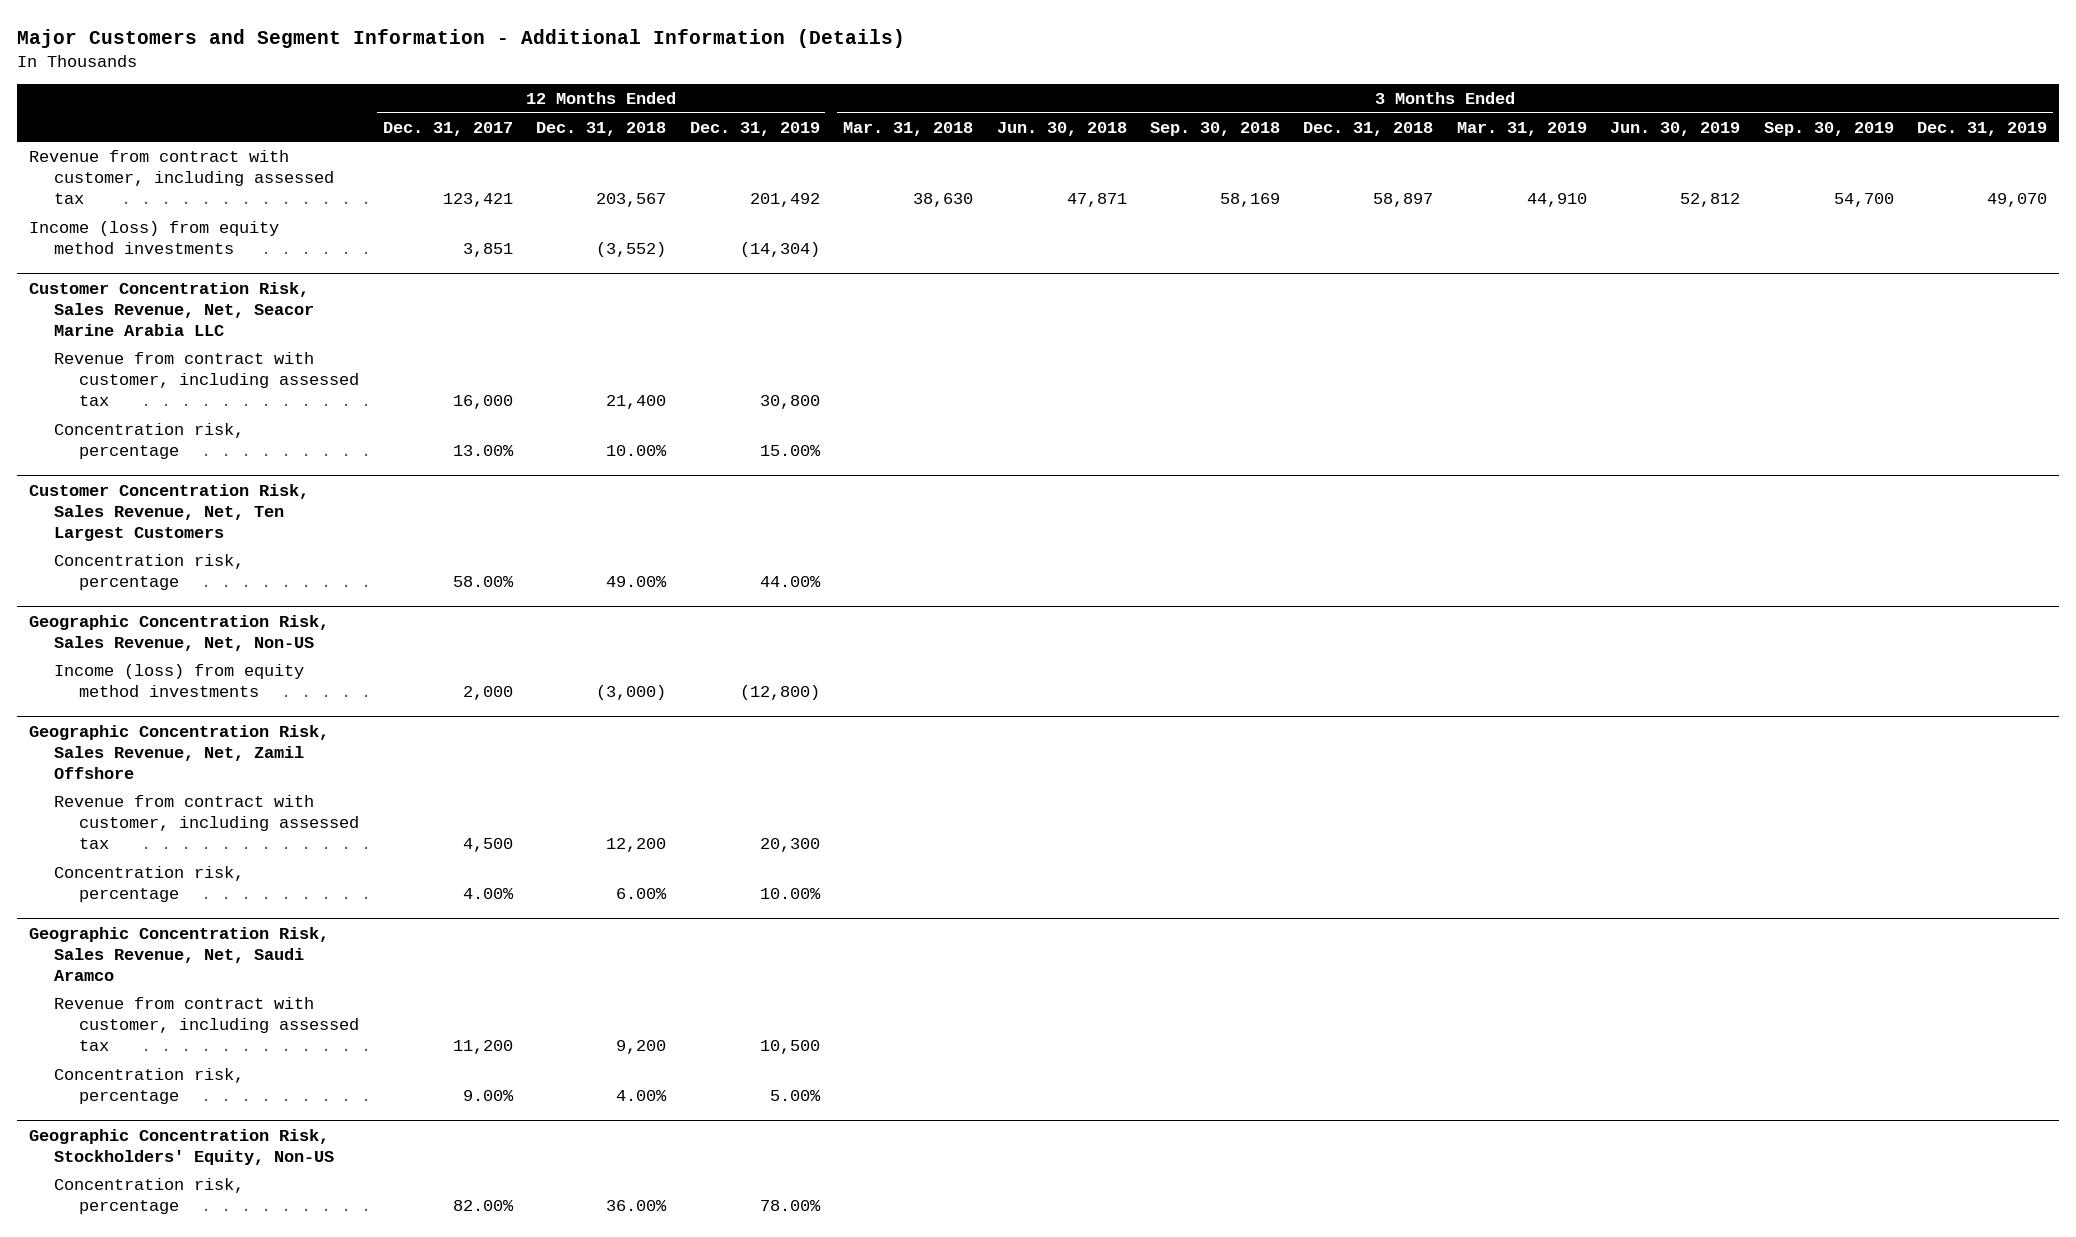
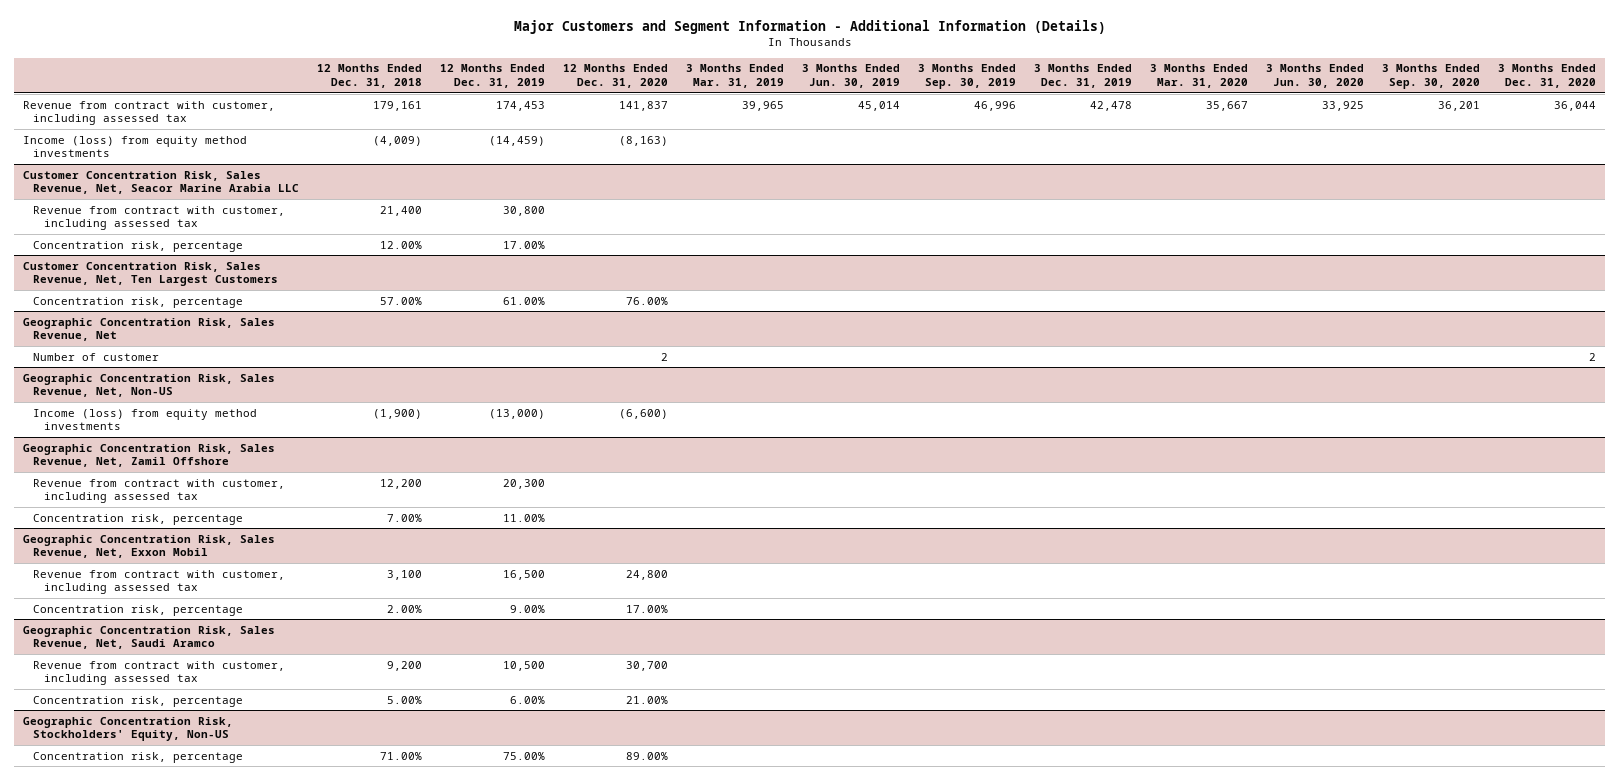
[382,121,513,136] Dec. 31, 2017 -> none
[843,121,974,136] Mar. 31, 2018 -> none
[996,121,1127,136] Jun. 30, 2018 -> none
[1149,121,1280,136] Sep. 30, 2018 -> none
[1303,121,1434,136] Dec. 31, 2018 -> none
none -> [563,64,669,88] 12 Months Ended Dec. 31, 2020
none -> [1150,64,1249,88] 3 Months Ended Mar. 31, 2020
none -> [1266,64,1365,88] 3 Months Ended Jun. 30, 2020
none -> [1382,64,1481,89] 3 Months Ended Sep. 30, 2020
none -> [1498,64,1597,88] 3 Months Ended Dec. 31, 2020
[596,193,667,208] 203,567 -> [373,100,423,111] 179,161
[749,193,820,208] 201,492 -> [496,100,546,111] 174,453
[1526,193,1587,208] 44,910 -> [742,100,785,111] 39,965
[1680,193,1741,208] 52,812 -> [858,100,901,111] 45,014
[1833,193,1894,208] 54,700 -> [974,100,1017,111] 46,996
[1987,193,2048,208] 49,070 -> [1090,100,1133,111] 42,478
[596,242,667,258] (3,552) -> [373,135,423,146] (4,009)
[739,242,820,258] (14,304) -> [489,135,546,146] (14,459)
[606,445,668,457] 10.00% -> [380,240,423,249] 12.00%
[759,445,821,457] 15.00% -> [503,240,546,249] 17.00%
[606,576,668,588] 49.00% -> [380,296,423,305] 57.00%
[759,576,821,588] 44.00% -> [503,296,546,305] 61.00%
none -> [23,317,276,342] Geographic Concentration Risk, Sales Revenue, Net
none -> [33,352,160,361] Number of customer
[596,685,667,701] (3,000) -> [373,408,423,419] (1,900)
[739,685,820,701] (12,800) -> [489,408,546,419] (13,000)
[616,888,668,900] 6.00% -> [387,513,423,522] 7.00%
[759,888,821,900] 10.00% -> [503,513,546,522] 11.00%
none -> [23,534,276,559] Geographic Concentration Risk, Sales Revenue, Net, Exxon Mobil
none -> [33,569,286,595] Revenue from contract with customer, including assessed tax
none -> [33,604,244,616] Concentration risk, percentage
[616,1090,668,1102] 4.00% -> [387,695,423,704] 5.00%
[769,1090,821,1102] 5.00% -> [510,695,546,704] 6.00%
[606,1200,668,1212] 36.00% -> [380,751,423,760] 71.00%
[759,1200,821,1212] 78.00% -> [503,751,546,760] 75.00%

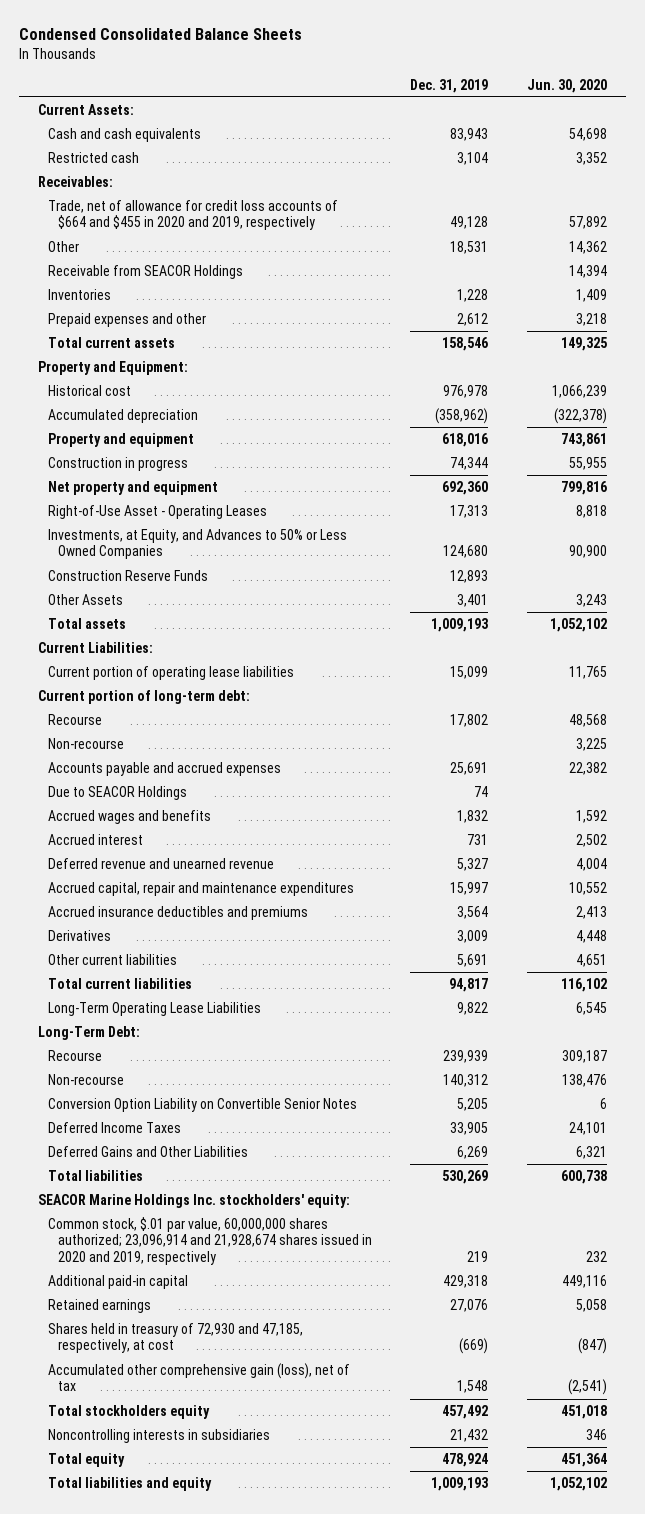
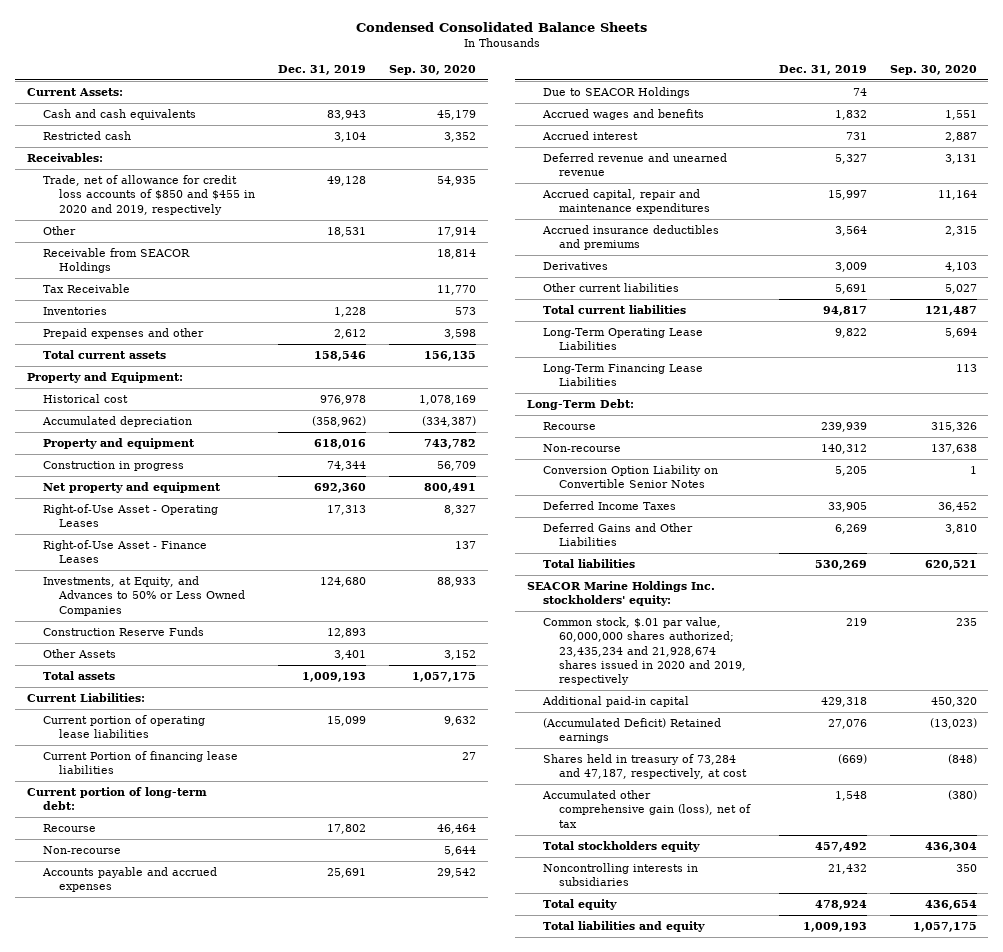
[527,78,608,93] Jun. 30, 2020 -> none
none -> [389,64,477,75] Sep. 30, 2020
[48,199,339,231] Trade, net of allowance for credit loss accounts of $664 and $455 in 2020 and 2019, respectively -> [42,175,256,215] Trade, net of allowance for credit loss accounts of $850 and $455 in 2020 and 2019, respectively
none -> [42,284,130,294] Tax Receivable
none -> [42,540,207,564] Right-of-Use Asset - Finance Leases
none -> [42,751,238,775] Current Portion of financing lease liabilities
none -> [543,364,704,387] Long-Term Financing Lease Liabilities
[48,1216,372,1265] Common stock, $.01 par value, 60,000,000 shares authorized; 23,096,914 and 21,928,674 shares issued in 2020 and 2019, respectively -> [543,617,747,686] Common stock, $.01 par value, 60,000,000 shares authorized; 23,435,234 and 21,928,674 shares issued in 2020 and 2019, respectively
[48,1298,152,1313] Retained earnings -> [543,718,722,744] (Accumulated Deficit) Retained earnings
[48,1322,304,1354] Shares held in treasury of 72,930 and 47,185, respectively, at cost -> [543,754,748,780] Shares held in treasury of 73,284 and 47,187, respectively, at cost

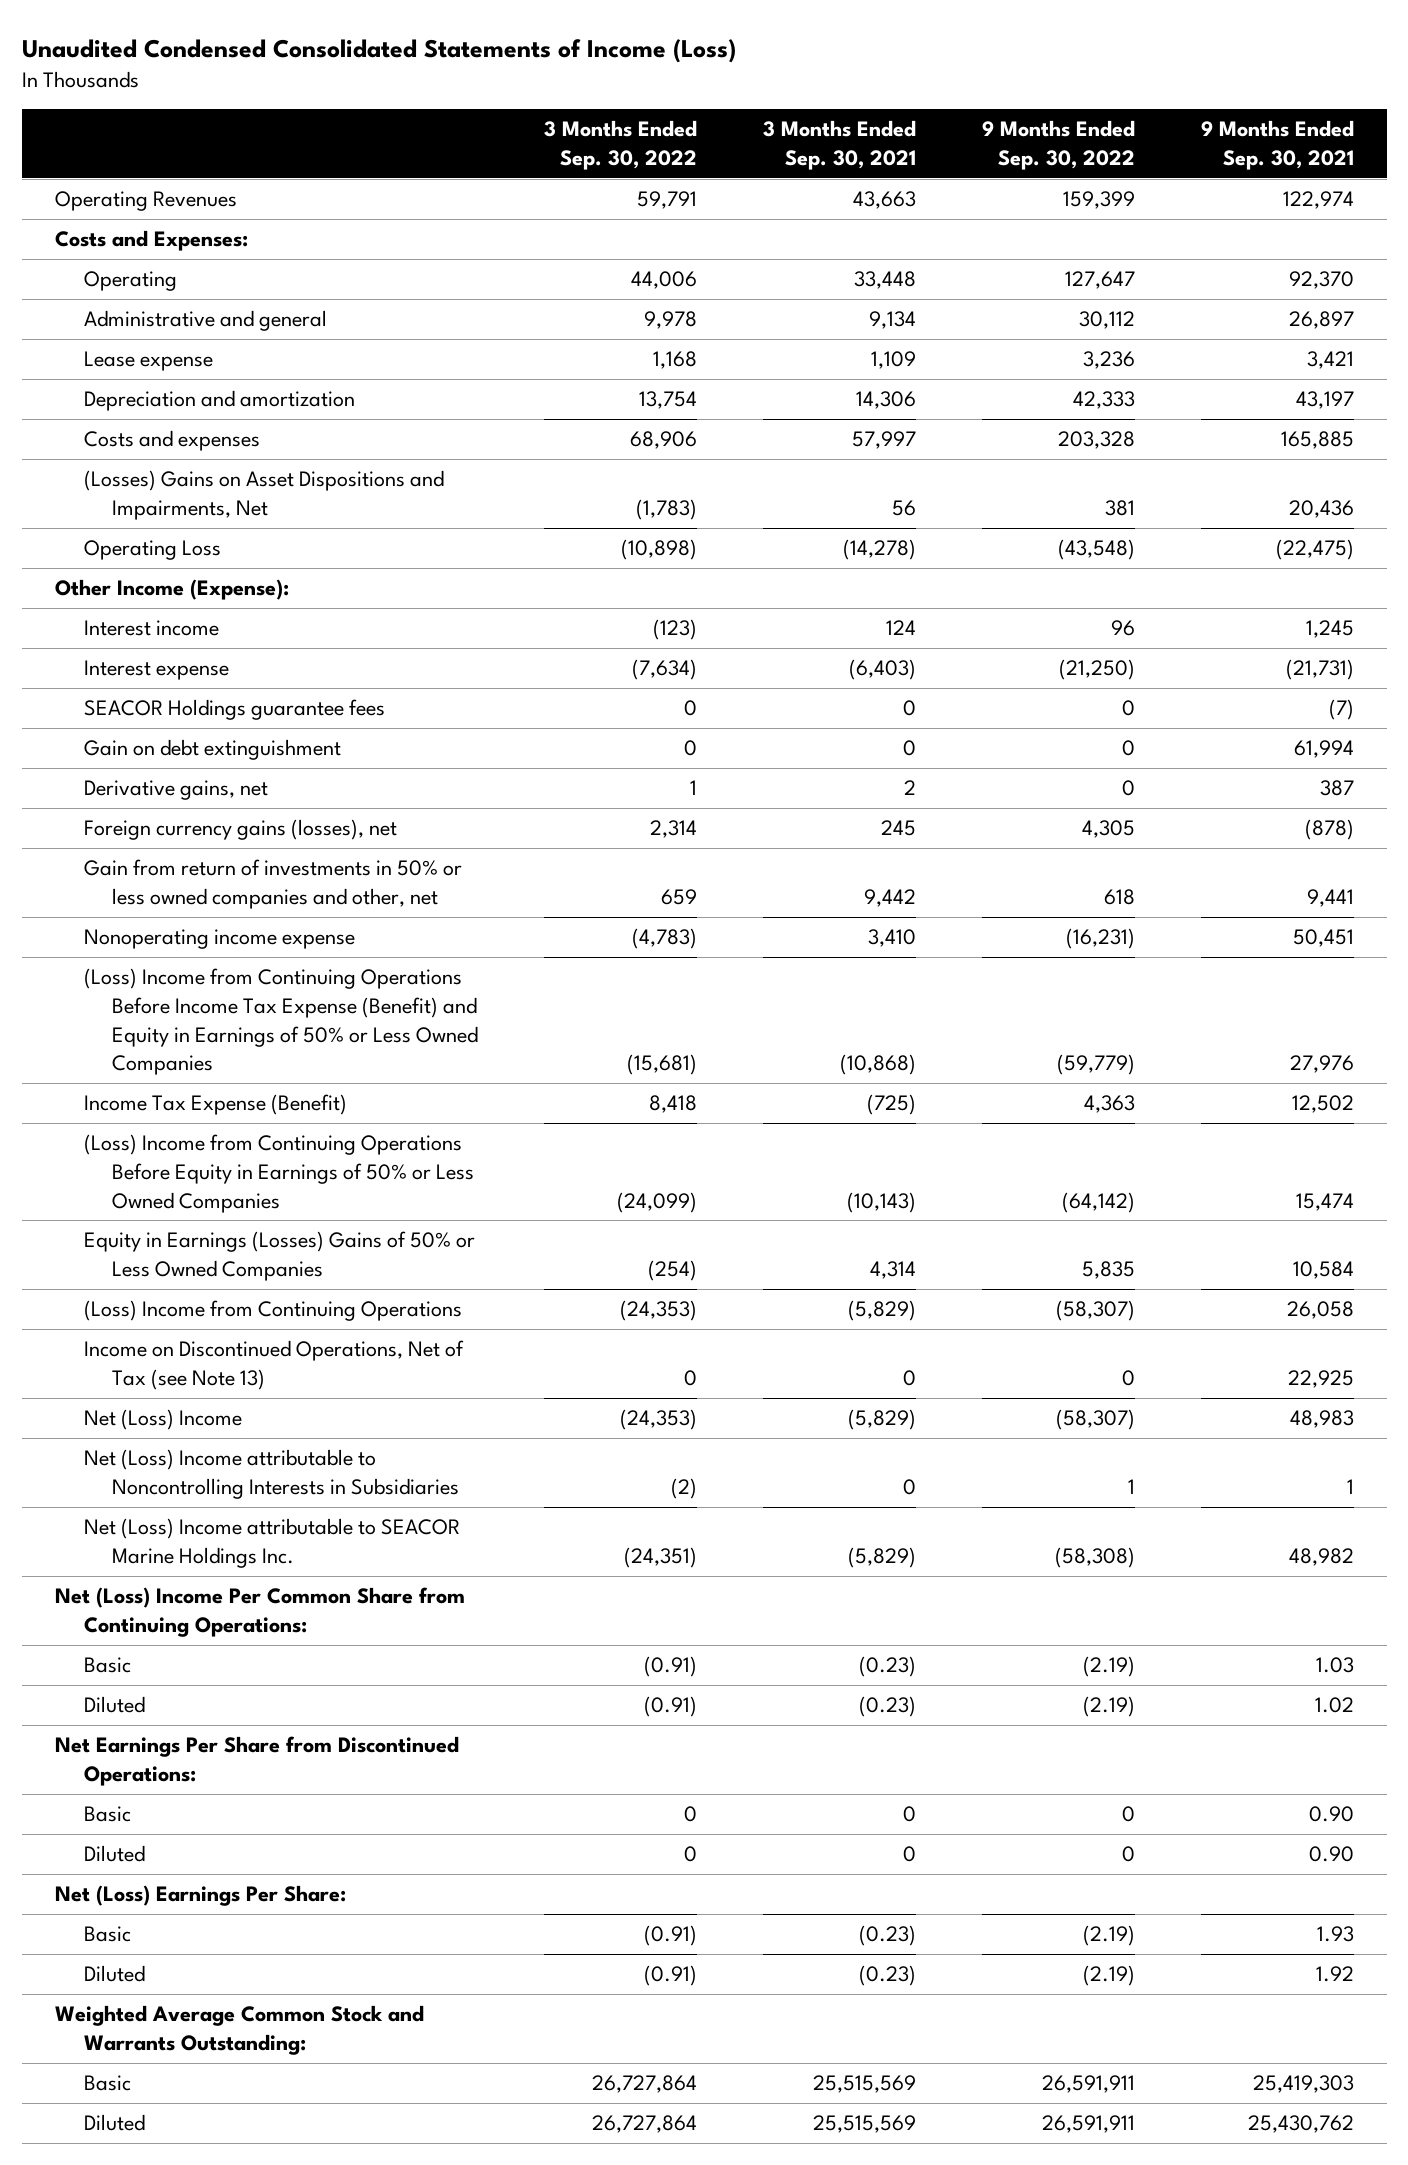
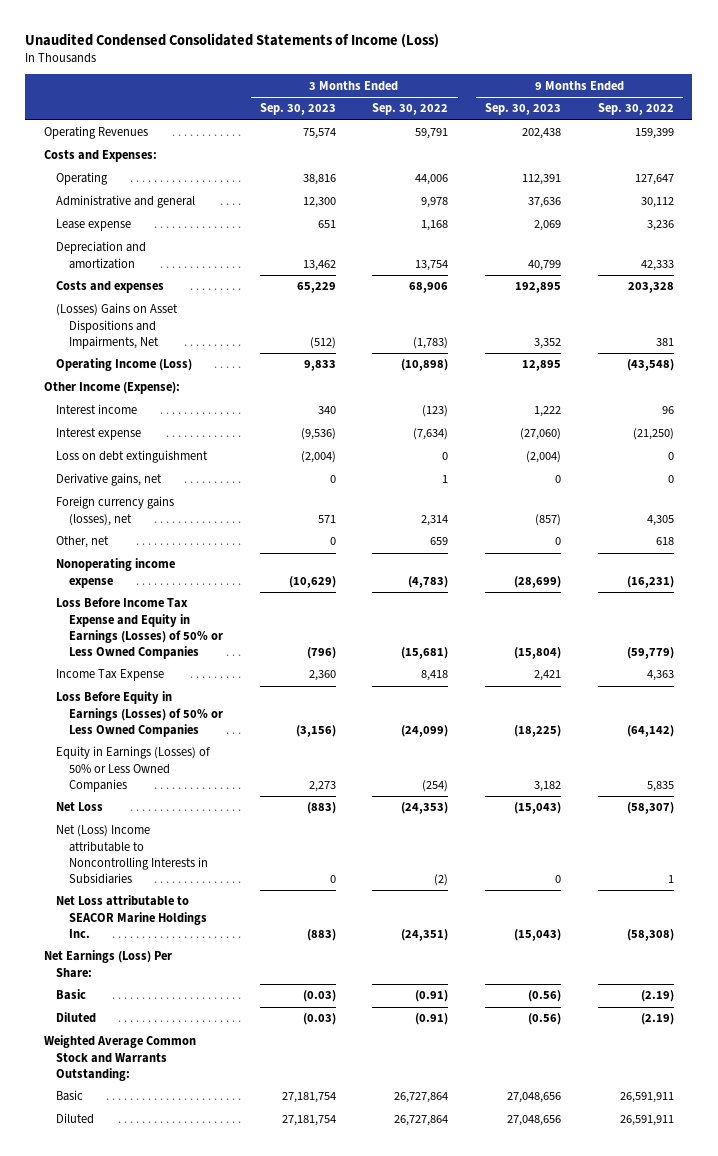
[762,120,916,170] 3 Months Ended Sep. 30, 2021 -> none
[1200,120,1354,170] 9 Months Ended Sep. 30, 2021 -> none
none -> [259,103,336,116] Sep. 30, 2023
none -> [485,103,562,116] Sep. 30, 2023
[83,540,221,561] Operating Loss -> [56,358,193,372] Operating Income (Loss)
[83,699,385,721] SEACOR Holdings guarantee fees -> none
[83,739,341,761] Gain on debt extinguishment -> [56,450,209,464] Loss on debt extinguishment
[83,859,462,910] Gain from return of investments in 50% or less owned companies and other, net -> [56,536,110,549] Other, net
[83,1300,462,1322] (Loss) Income from Continuing Operations -> none
[83,1340,464,1391] Income on Discontinued Operations, Net of Tax (see Note 13) -> none
[83,968,479,1076] (Loss) Income from Continuing Operations Before Income Tax Expense (Benefit) and Equity in Earnings of 50% or Less Owned Companies -> [56,597,223,659] Loss Before Income Tax Expense and Equity in Earnings (Losses) of 50% or Less Owned Companies
[83,1094,347,1116] Income Tax Expense (Benefit) -> [56,669,165,682] Income Tax Expense
[83,1134,475,1213] (Loss) Income from Continuing Operations Before Equity in Earnings of 50% or Less Owned Companies -> [56,691,223,737] Loss Before Equity in Earnings (Losses) of 50% or Less Owned Companies
[83,1231,475,1282] Equity in Earnings (Losses) Gains of 50% or Less Owned Companies -> [56,746,211,792] Equity in Earnings (Losses) of 50% or Less Owned Companies
[83,1409,242,1431] Net (Loss) Income -> [56,802,104,812] Net Loss
[54,1587,465,1638] Net (Loss) Income Per Common Share from Continuing Operations: -> none
[83,1657,131,1674] Basic -> none
[83,1696,145,1714] Diluted -> none
[54,1736,459,1787] Net Earnings Per Share from Discontinued Operations: -> none
[83,1806,131,1823] Basic -> none
[83,1845,145,1863] Diluted -> none
[83,1518,460,1569] Net (Loss) Income attributable to SEACOR Marine Holdings Inc. -> [56,895,207,938] Net Loss attributable to SEACOR Marine Holdings Inc.
[54,1885,346,1907] Net (Loss) Earnings Per Share: -> [43,950,172,978] Net Earnings (Loss) Per Share:

